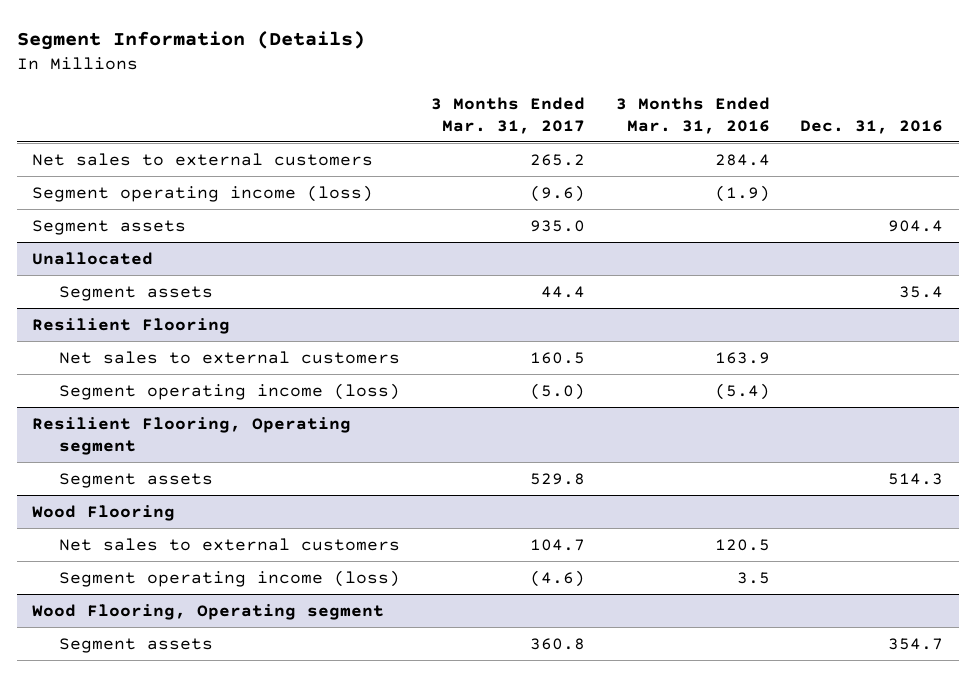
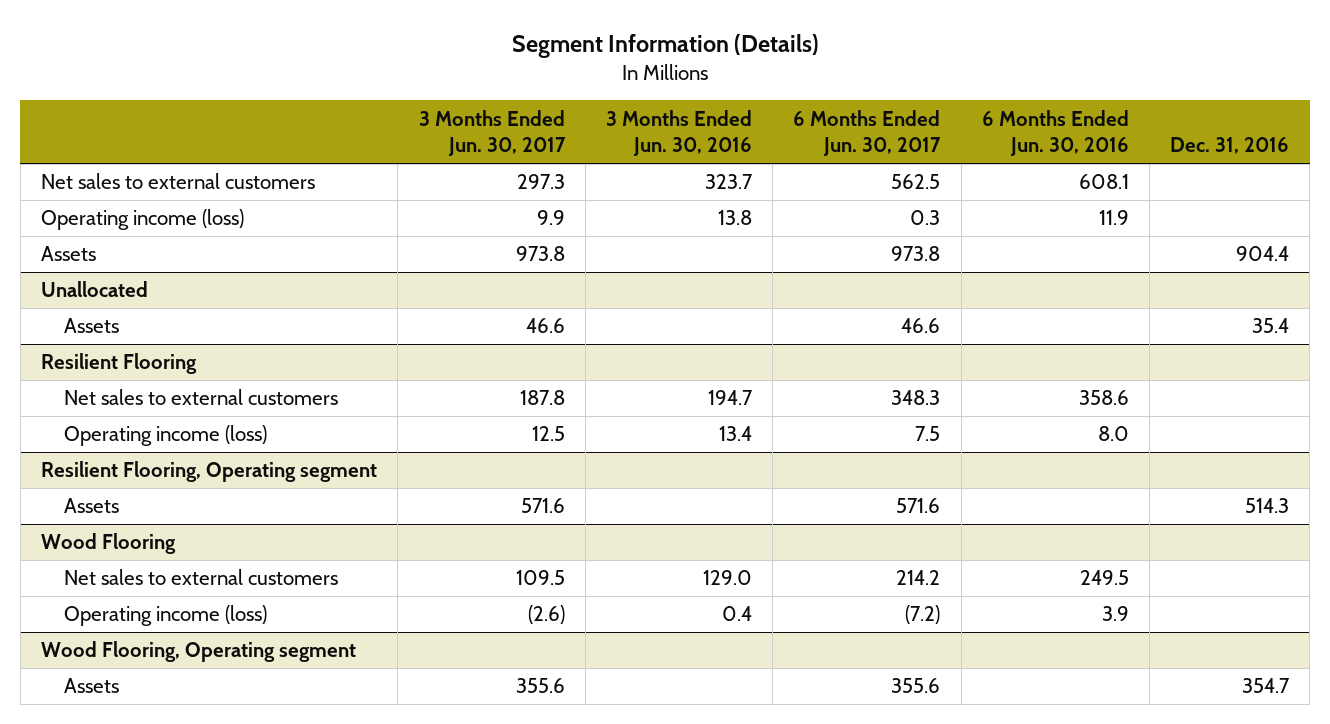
[430,96,585,134] 3 Months Ended Mar. 31, 2017 -> none
[615,96,770,134] 3 Months Ended Mar. 31, 2016 -> none
none -> [418,109,566,157] 3 Months Ended Jun. 30, 2017
none -> [605,109,752,157] 3 Months Ended Jun. 30, 2016
none -> [793,109,942,157] 6 Months Ended Jun. 30, 2017
none -> [981,109,1129,157] 6 Months Ended Jun. 30, 2016
[32,184,374,202] Segment operating income (loss) -> [41,209,245,231] Operating income (loss)
[32,219,187,235] Segment assets -> [41,246,97,262] Assets
[58,285,213,301] Segment assets -> [63,318,119,334] Assets
[58,382,400,400] Segment operating income (loss) -> [63,425,267,447] Operating income (loss)
[58,472,213,488] Segment assets -> [63,498,119,514] Assets
[58,569,400,587] Segment operating income (loss) -> [63,605,267,627] Operating income (loss)
[58,637,213,653] Segment assets -> [63,678,119,694] Assets

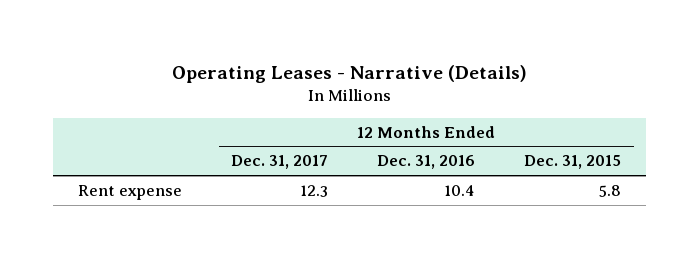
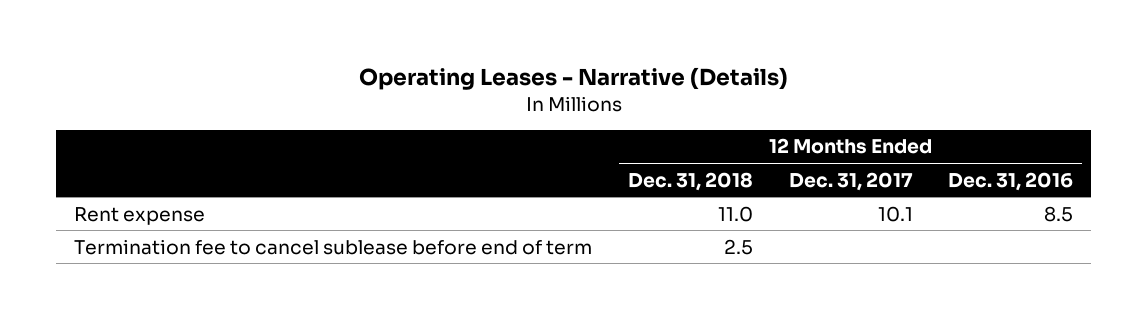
[524,155,622,170] Dec. 31, 2015 -> none
none -> [627,171,753,191] Dec. 31, 2018
[300,185,329,198] 12.3 -> [877,205,913,222] 10.1
[444,185,476,197] 10.4 -> [1044,205,1074,222] 8.5
none -> [73,238,592,255] Termination fee to cancel sublease before end of term

